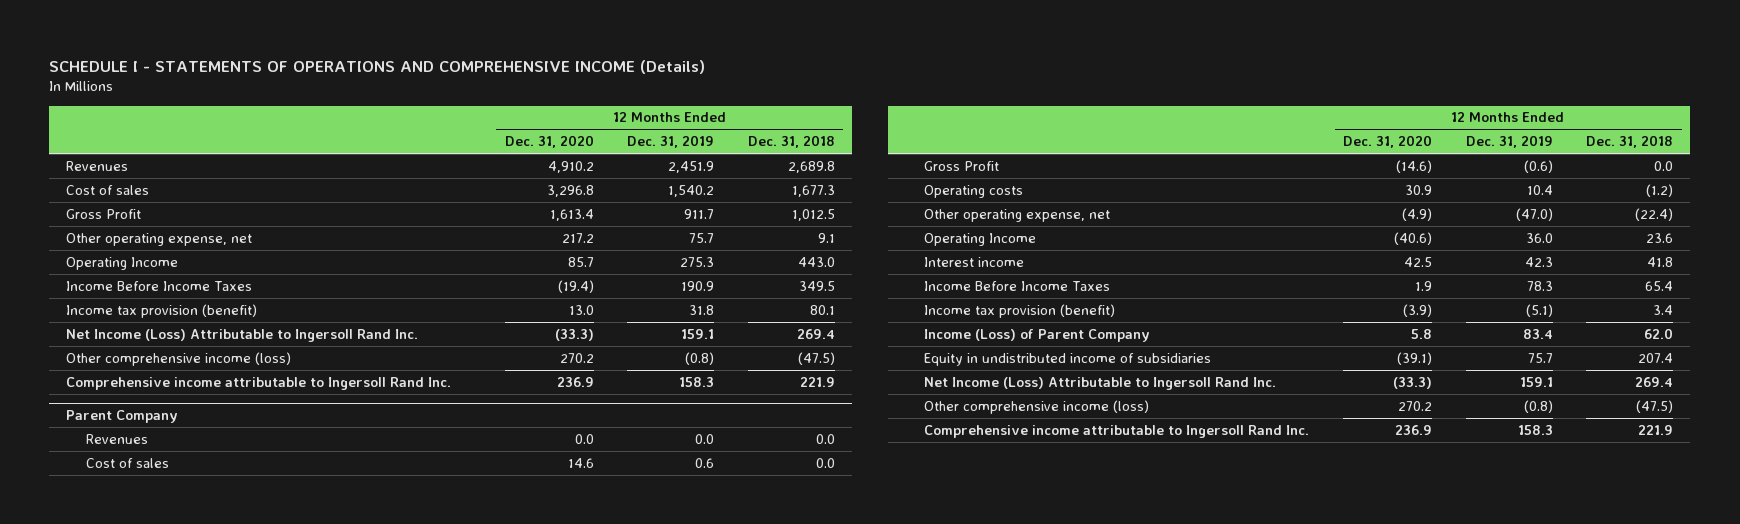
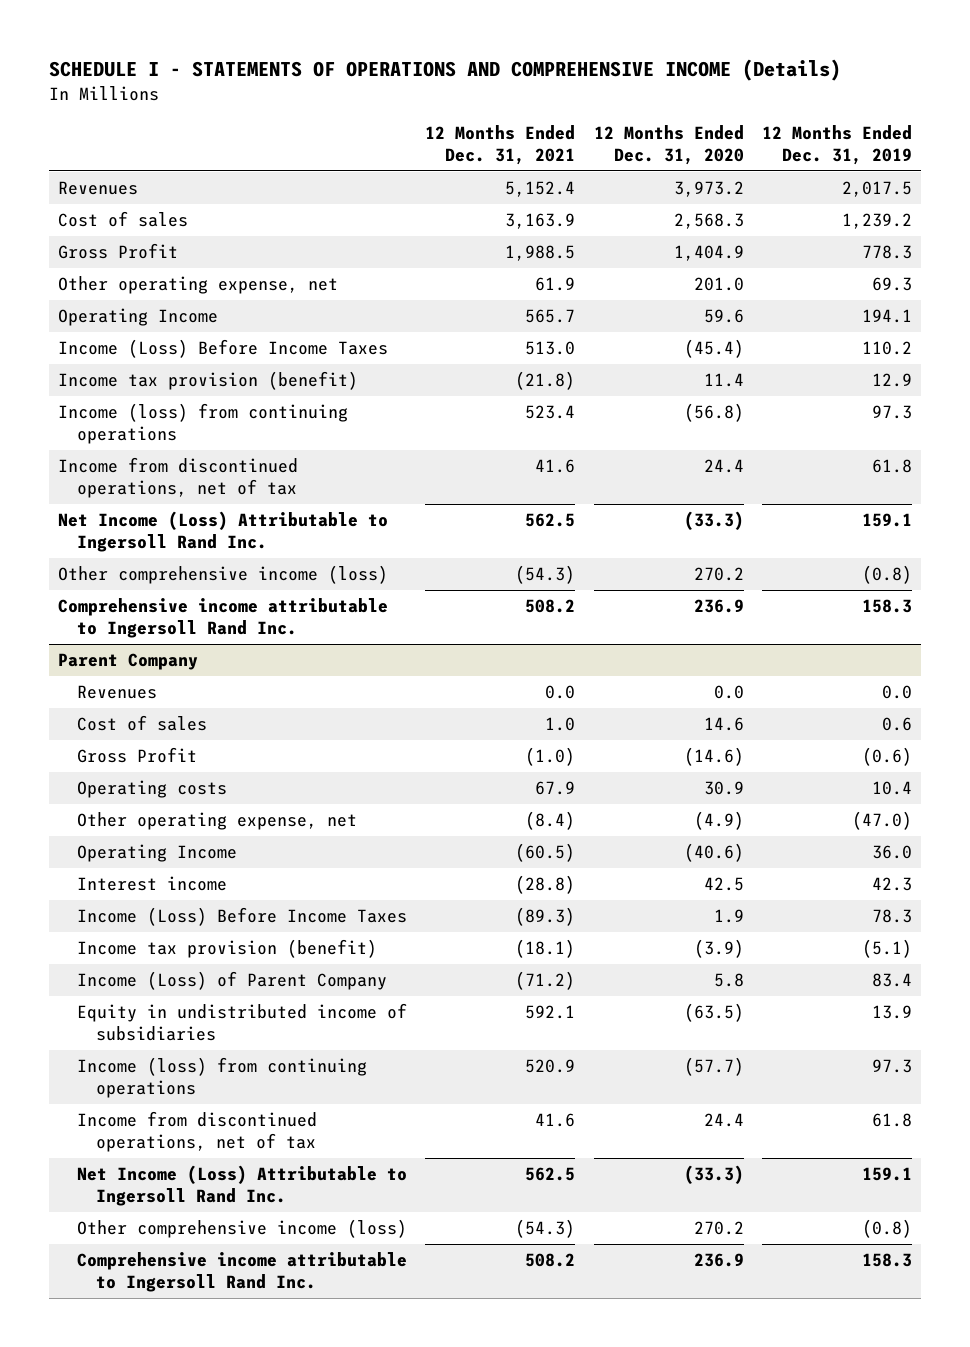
[747,135,835,149] Dec. 31, 2018 -> none
none -> [425,125,576,165] 12 Months Ended Dec. 31, 2021
[547,160,594,173] 4,910.2 -> [673,181,744,198] 3,973.2
[668,160,715,173] 2,451.9 -> [841,181,912,198] 2,017.5
[546,184,594,197] 3,296.8 -> [673,213,744,230] 2,568.3
[668,184,715,197] 1,540.2 -> [841,213,912,230] 1,239.2
[549,208,594,221] 1,613.4 -> [673,245,744,262] 1,404.9
[684,208,715,219] 911.7 -> [861,245,912,260] 778.3
[561,232,594,243] 217.2 -> [693,277,744,292] 201.0
[689,232,715,243] 75.7 -> [871,277,912,292] 69.3
[567,256,594,267] 85.7 -> [703,309,744,324] 59.6
[680,256,715,267] 275.3 -> [861,309,912,324] 194.1
[66,280,253,291] Income Before Income Taxes -> [58,339,389,359] Income (Loss) Before Income Taxes
[557,279,594,293] (19.4) -> [683,339,744,359] (45.4)
[681,280,715,291] 190.9 -> [861,341,912,356] 110.2
[568,304,594,315] 13.0 -> [703,373,744,388] 11.4
[689,304,715,315] 31.8 -> [871,373,912,388] 12.9
none -> [58,403,349,444] Income (loss) from continuing operations
none -> [58,457,299,498] Income from discontinued operations, net of tax
[924,280,1111,291] Income Before Income Taxes -> [77,907,408,927] Income (Loss) Before Income Taxes
[1396,351,1432,365] (39.1) -> [683,1003,744,1023] (63.5)
[1527,352,1553,363] 75.7 -> [871,1005,912,1020] 13.9
none -> [77,1057,368,1098] Income (loss) from continuing operations
none -> [77,1111,318,1152] Income from discontinued operations, net of tax

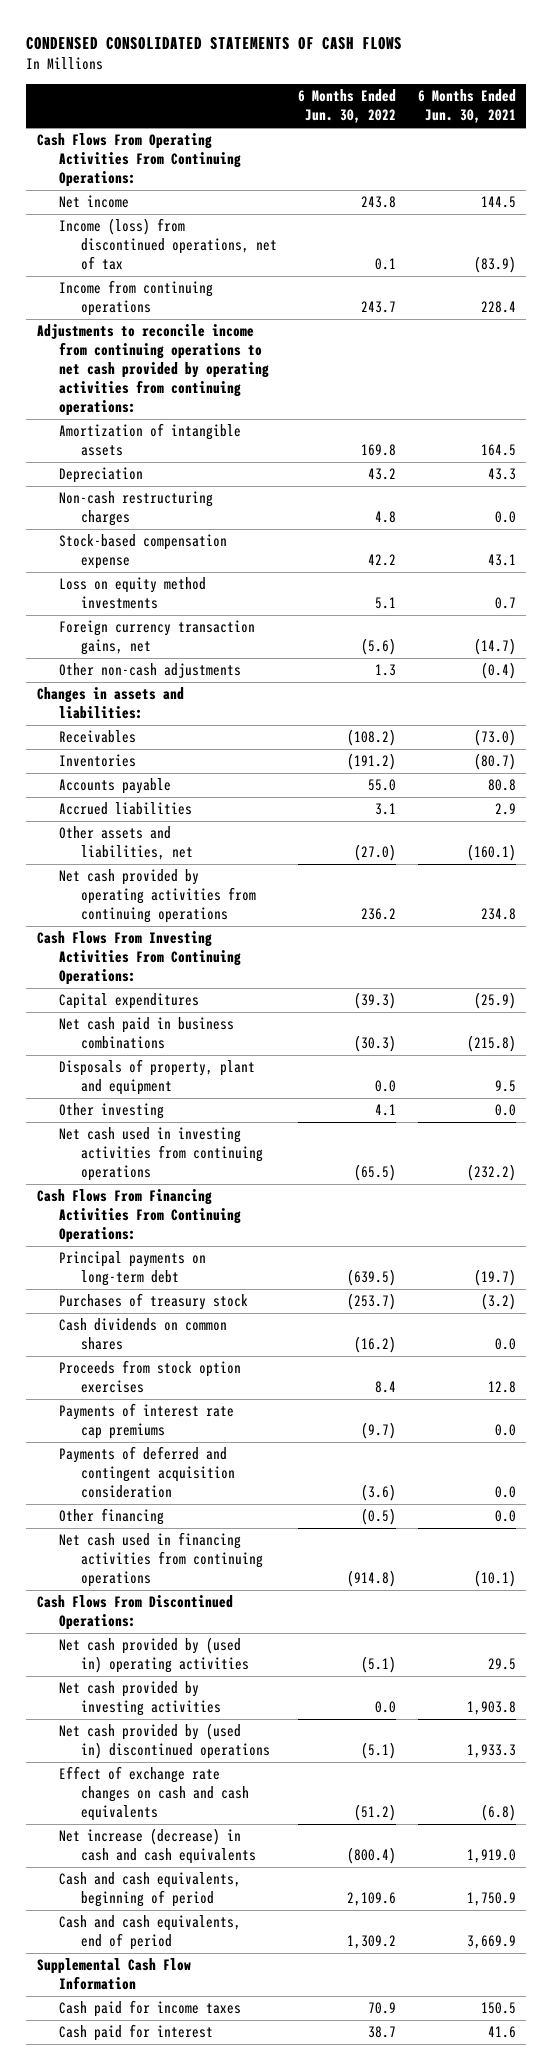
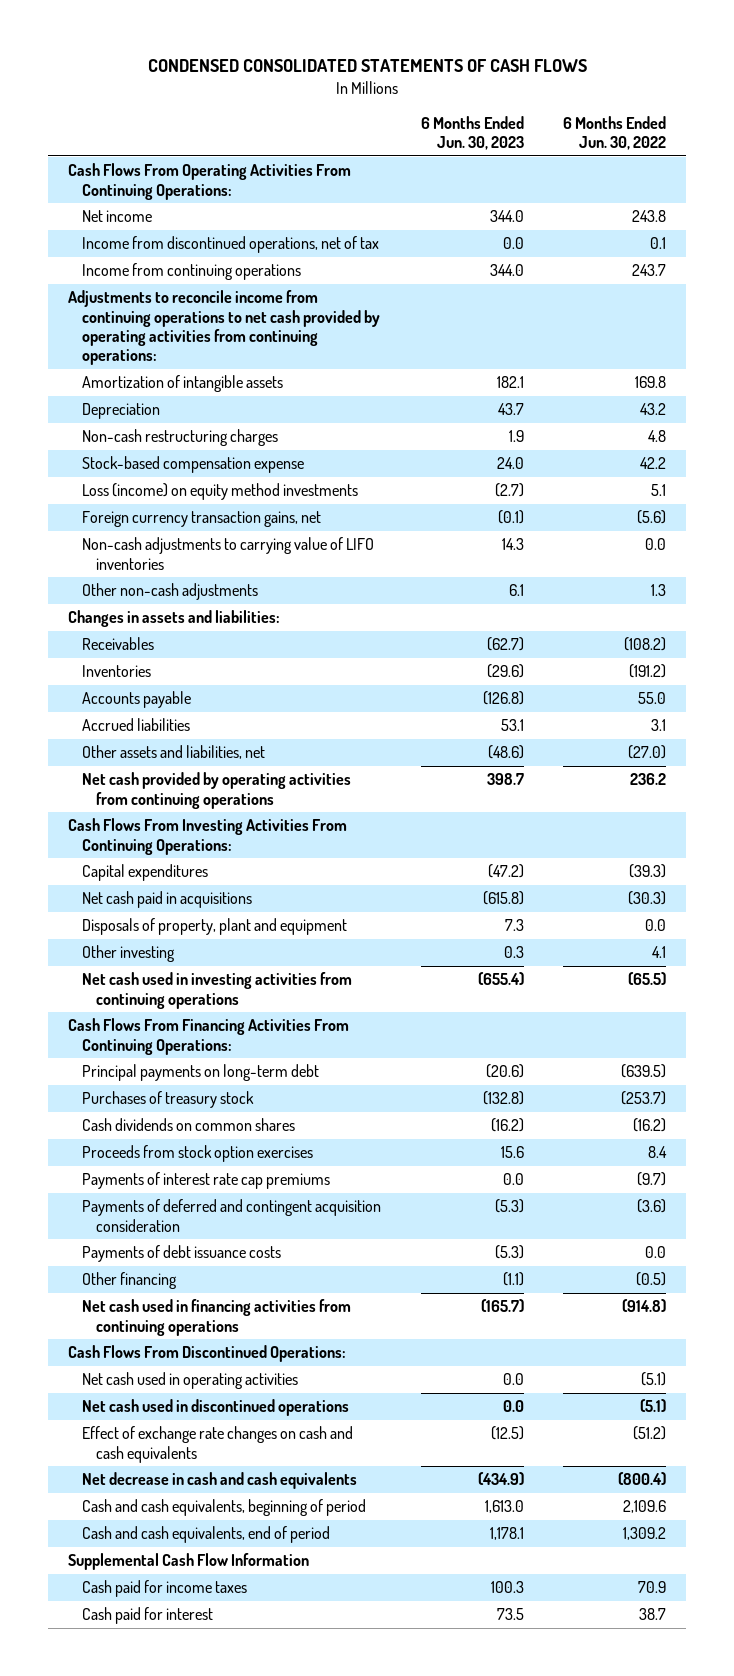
[417,89,516,124] 6 Months Ended Jun. 30, 2021 -> none
none -> [420,115,524,151] 6 Months Ended Jun. 30, 2023
[58,218,277,271] Income (loss) from discontinued operations, net of tax -> [81,236,379,254] Income from discontinued operations, net of tax
[58,577,206,610] Loss on equity method investments -> [81,483,358,501] Loss (income) on equity method investments
none -> [81,537,374,570] Non-cash adjustments to carrying value of LIFO inventories
[58,1017,234,1050] Net cash paid in business combinations -> [81,891,252,909] Net cash paid in acquisitions
none -> [81,1245,281,1263] Payments of debt issuance costs
[58,1681,221,1717] Net cash provided by investing activities -> none
[58,1637,249,1674] Net cash provided by (used in) operating activities -> [81,1372,298,1390] Net cash used in operating activities
[58,1723,270,1760] Net cash provided by (used in) discontinued operations -> [81,1399,349,1417] Net cash used in discontinued operations
[58,1828,256,1865] Net increase (decrease) in cash and cash equivalents -> [81,1472,357,1490] Net decrease in cash and cash equivalents

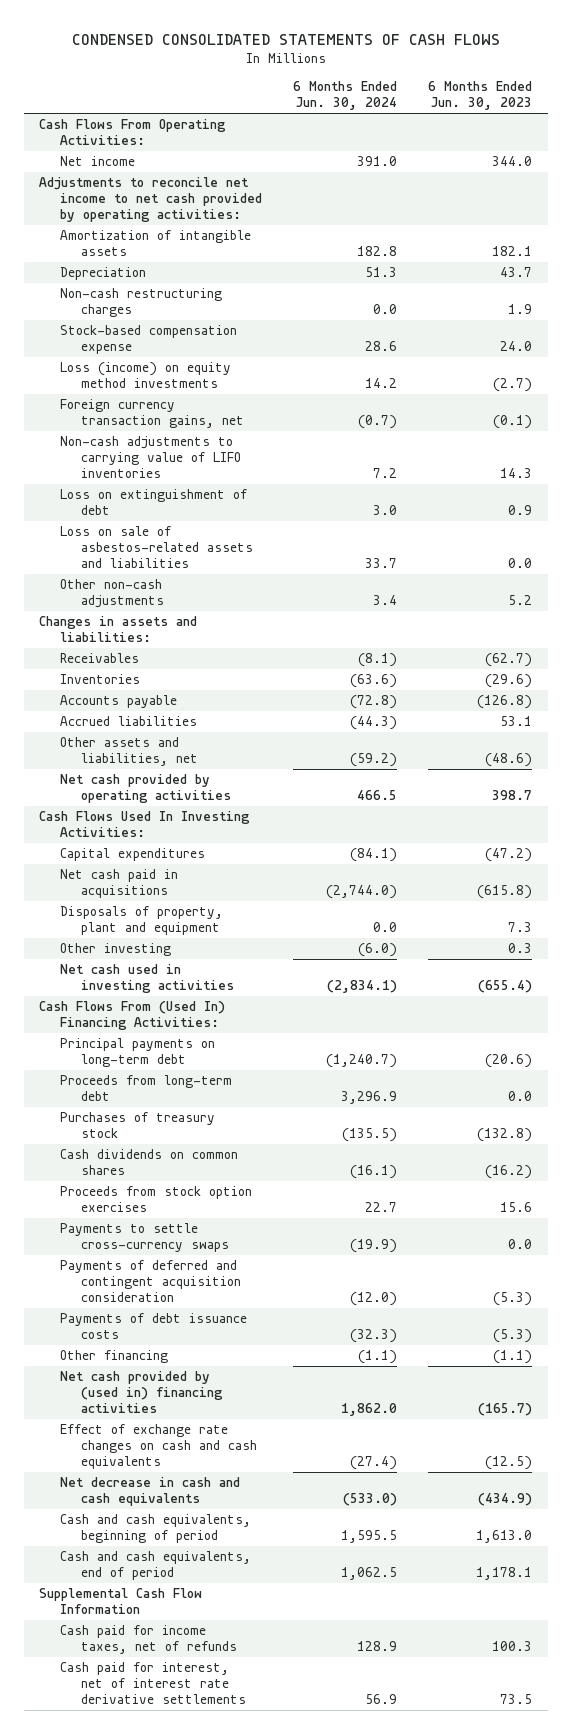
[563,115,667,151] 6 Months Ended Jun. 30, 2022 -> none
none -> [293,81,398,111] 6 Months Ended Jun. 30, 2024
[67,163,351,200] Cash Flows From Operating Activities From Continuing Operations: -> [39,119,227,146] Cash Flows From Operating Activities:
[81,236,379,254] Income from discontinued operations, net of tax -> none
[81,263,301,281] Income from continuing operations -> none
[67,290,380,366] Adjustments to reconcile income from continuing operations to net cash provided by operating activities from continuing operations: -> [39,177,263,222] Adjustments to reconcile net income to net cash provided by operating activities:
none -> [60,489,248,516] Loss on extinguishment of debt
none -> [60,526,254,568] Loss on sale of asbestos-related assets and liabilities
[508,584,524,597] 6.1 -> [508,595,533,606] 5.2
[81,772,351,809] Net cash provided by operating activities from continuing operations -> [60,774,232,804] Net cash provided by operating activities
[67,818,347,855] Cash Flows From Investing Activities From Continuing Operations: -> [39,811,251,838] Cash Flows Used In Investing Activities:
[81,972,352,1009] Net cash used in investing activities from continuing operations -> [60,964,235,994] Net cash used in investing activities
[67,1018,349,1055] Cash Flows From Financing Activities From Continuing Operations: -> [39,1001,226,1031] Cash Flows From (Used In) Financing Activities:
none -> [60,1075,233,1102] Proceeds from long-term debt
[81,1172,330,1190] Payments of interest rate cap premiums -> [60,1223,230,1253] Payments to settle cross-currency swaps
[67,1345,346,1363] Cash Flows From Discontinued Operations: -> none
[81,1372,298,1390] Net cash used in operating activities -> none
[81,1399,349,1417] Net cash used in discontinued operations -> none
[81,1299,351,1336] Net cash used in financing activities from continuing operations -> [60,1371,224,1413] Net cash provided by (used in) financing activities
[81,1580,247,1598] Cash paid for income taxes -> [60,1625,238,1655] Cash paid for income taxes, net of refunds
[81,1607,213,1625] Cash paid for interest -> [60,1662,247,1704] Cash paid for interest, net of interest rate derivative settlements

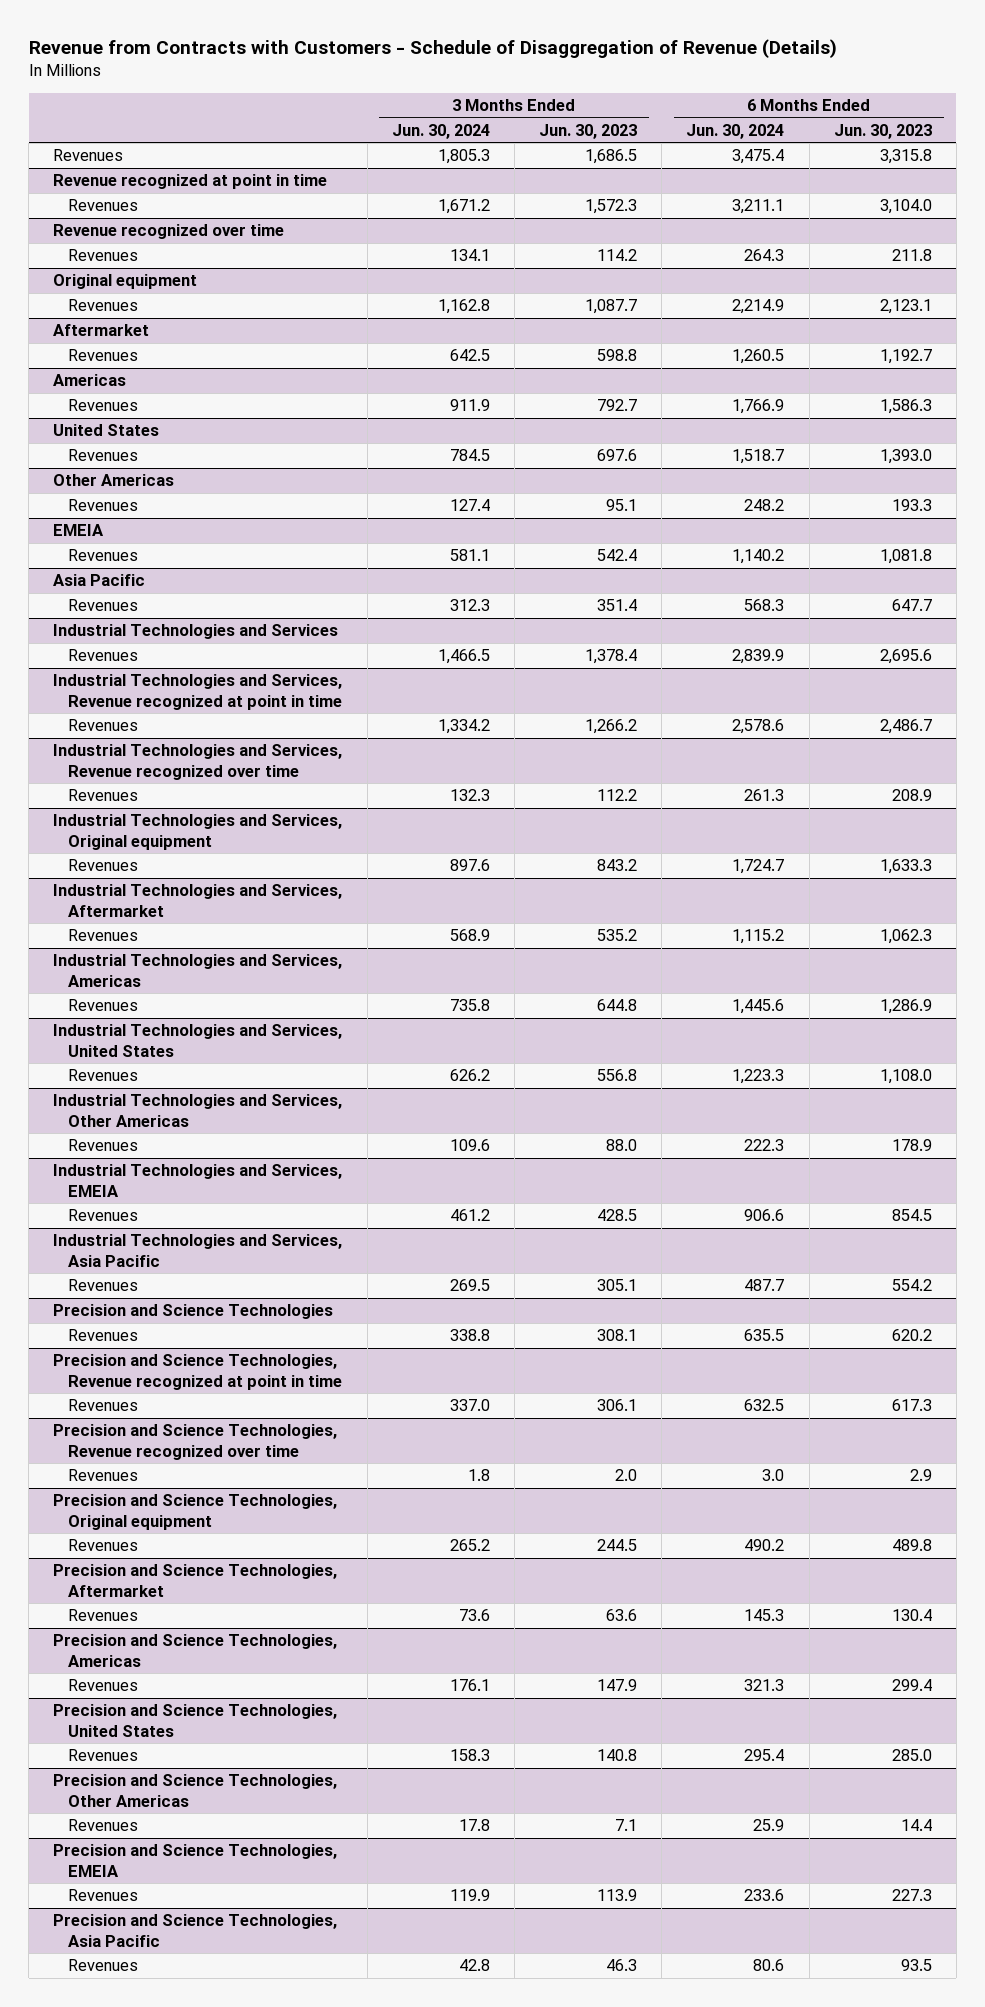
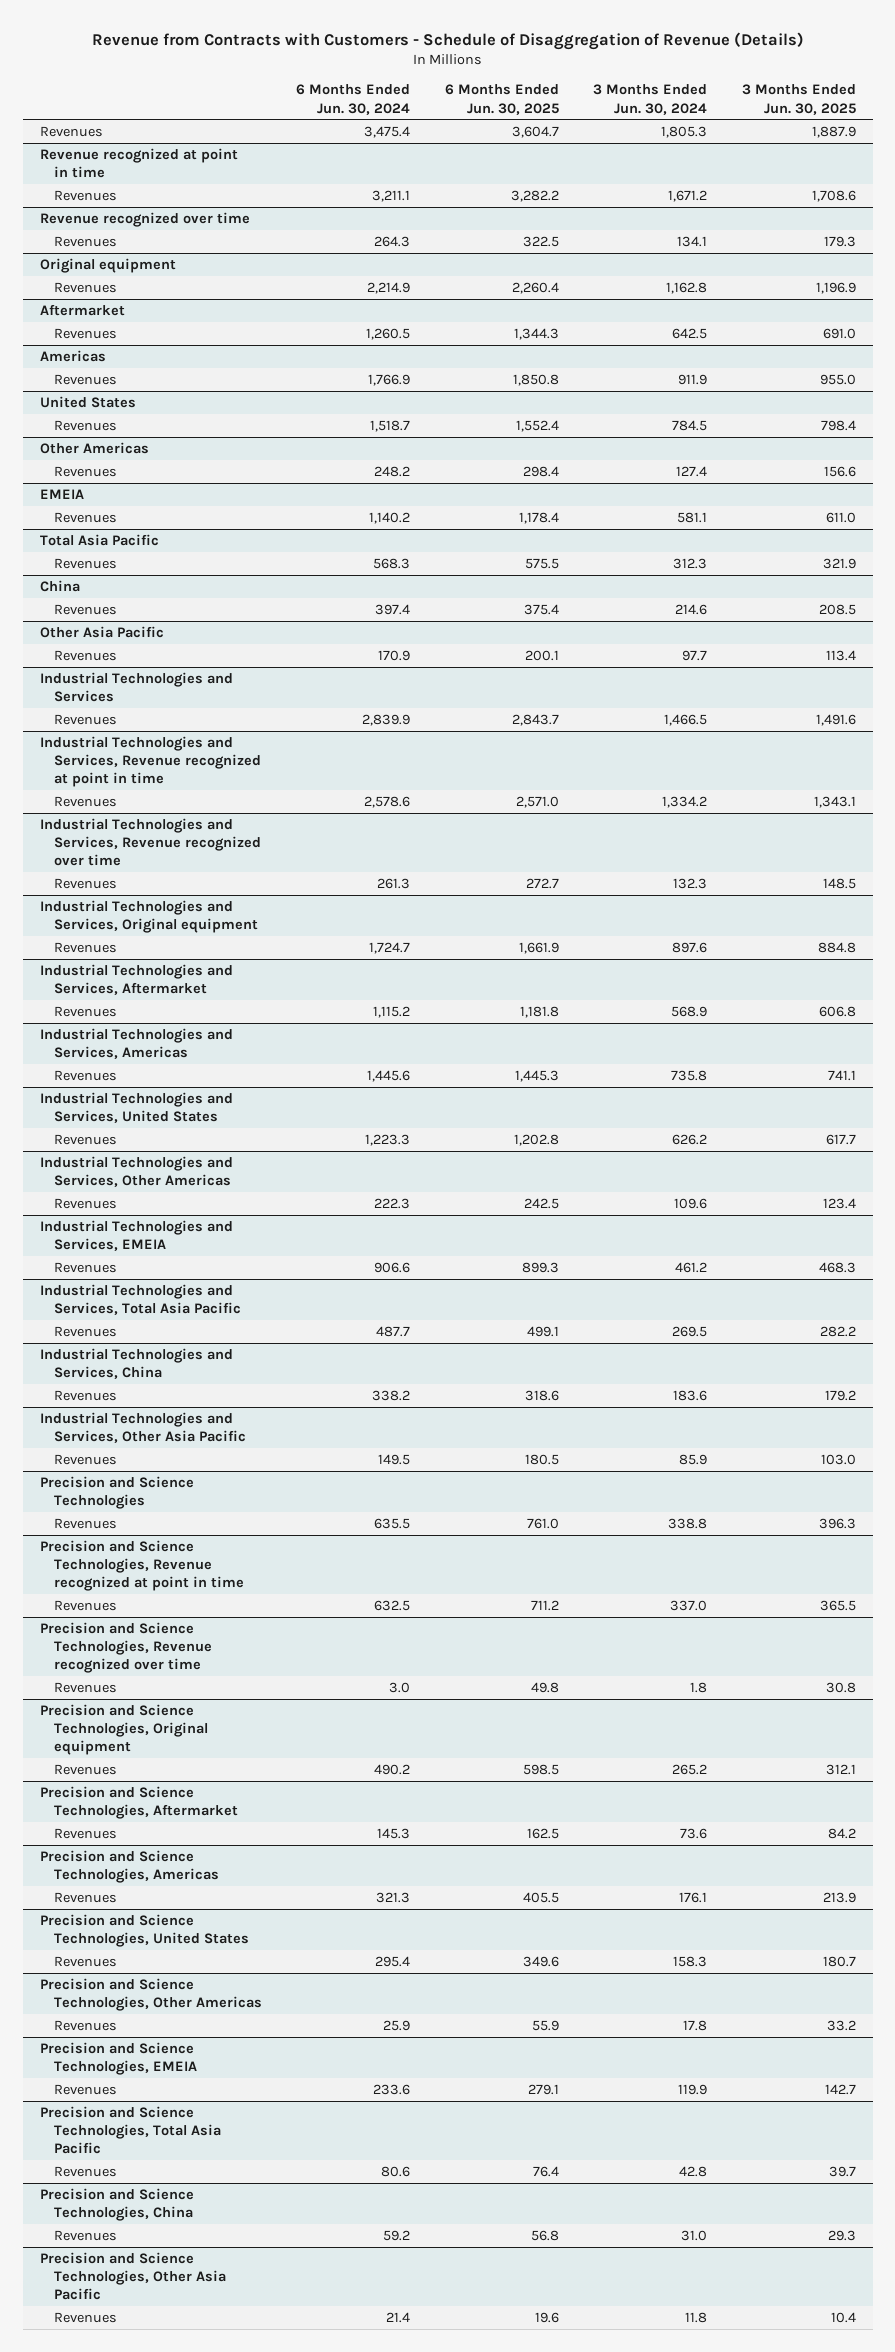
[539,123,638,139] Jun. 30, 2023 -> none
[833,123,932,139] Jun. 30, 2023 -> none
none -> [444,84,559,115] 6 Months Ended Jun. 30, 2025
none -> [741,84,856,115] 3 Months Ended Jun. 30, 2025
[53,574,146,587] Asia Pacific -> [39,533,159,546] Total Asia Pacific
none -> [39,579,80,592] China
none -> [53,603,117,615] Revenues
none -> [39,625,164,638] Other Asia Pacific
none -> [53,649,117,661] Revenues
[53,1234,343,1267] Industrial Technologies and Services, Asia Pacific -> [39,1283,241,1316] Industrial Technologies and Services, Total Asia Pacific
none -> [39,1347,233,1380] Industrial Technologies and Services, China
none -> [53,1389,117,1401] Revenues
none -> [39,1411,246,1444] Industrial Technologies and Services, Other Asia Pacific
none -> [53,1453,117,1465] Revenues
[53,1914,338,1947] Precision and Science Technologies, Asia Pacific -> [39,2105,221,2155] Precision and Science Technologies, Total Asia Pacific
none -> [39,2187,194,2222] Precision and Science Technologies, China
none -> [53,2229,117,2241] Revenues
none -> [39,2251,226,2301] Precision and Science Technologies, Other Asia Pacific
none -> [53,2311,117,2323] Revenues

